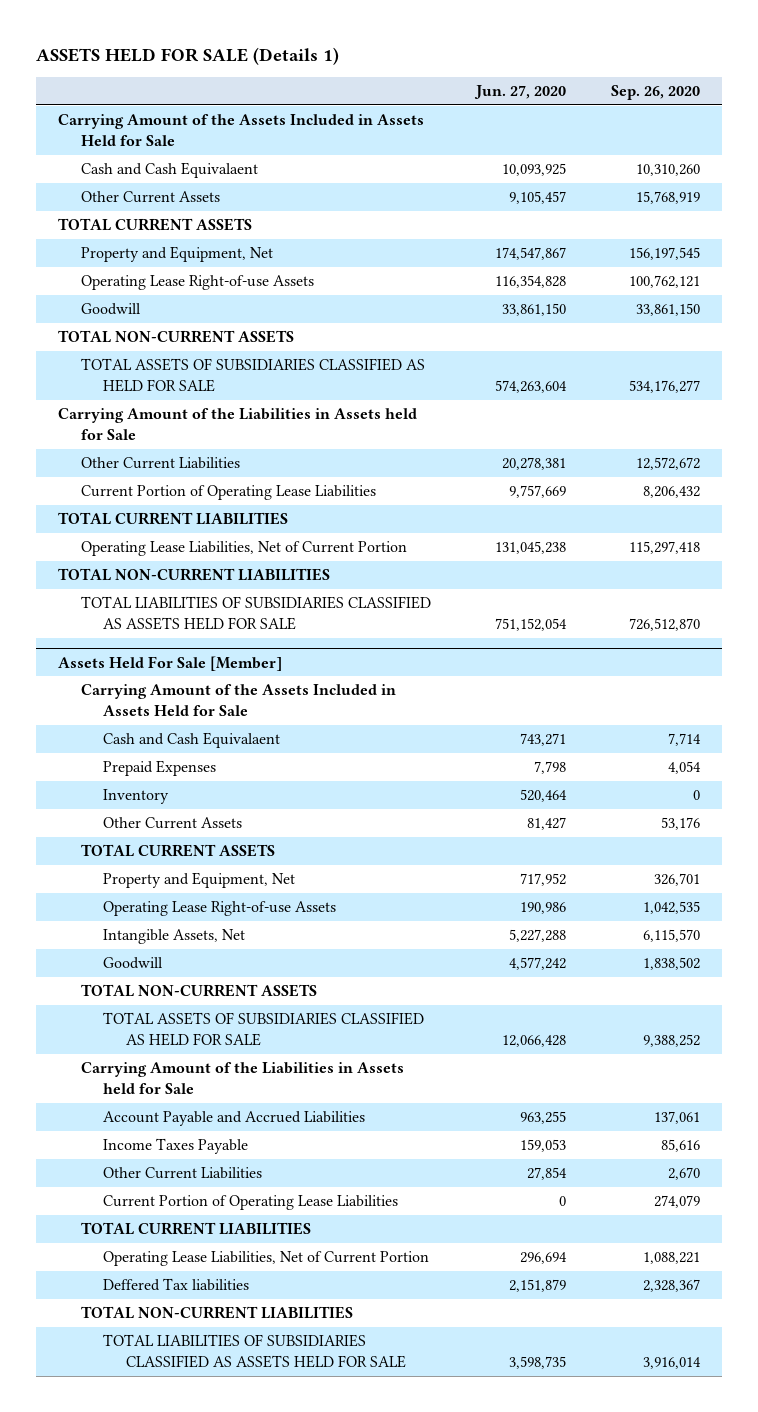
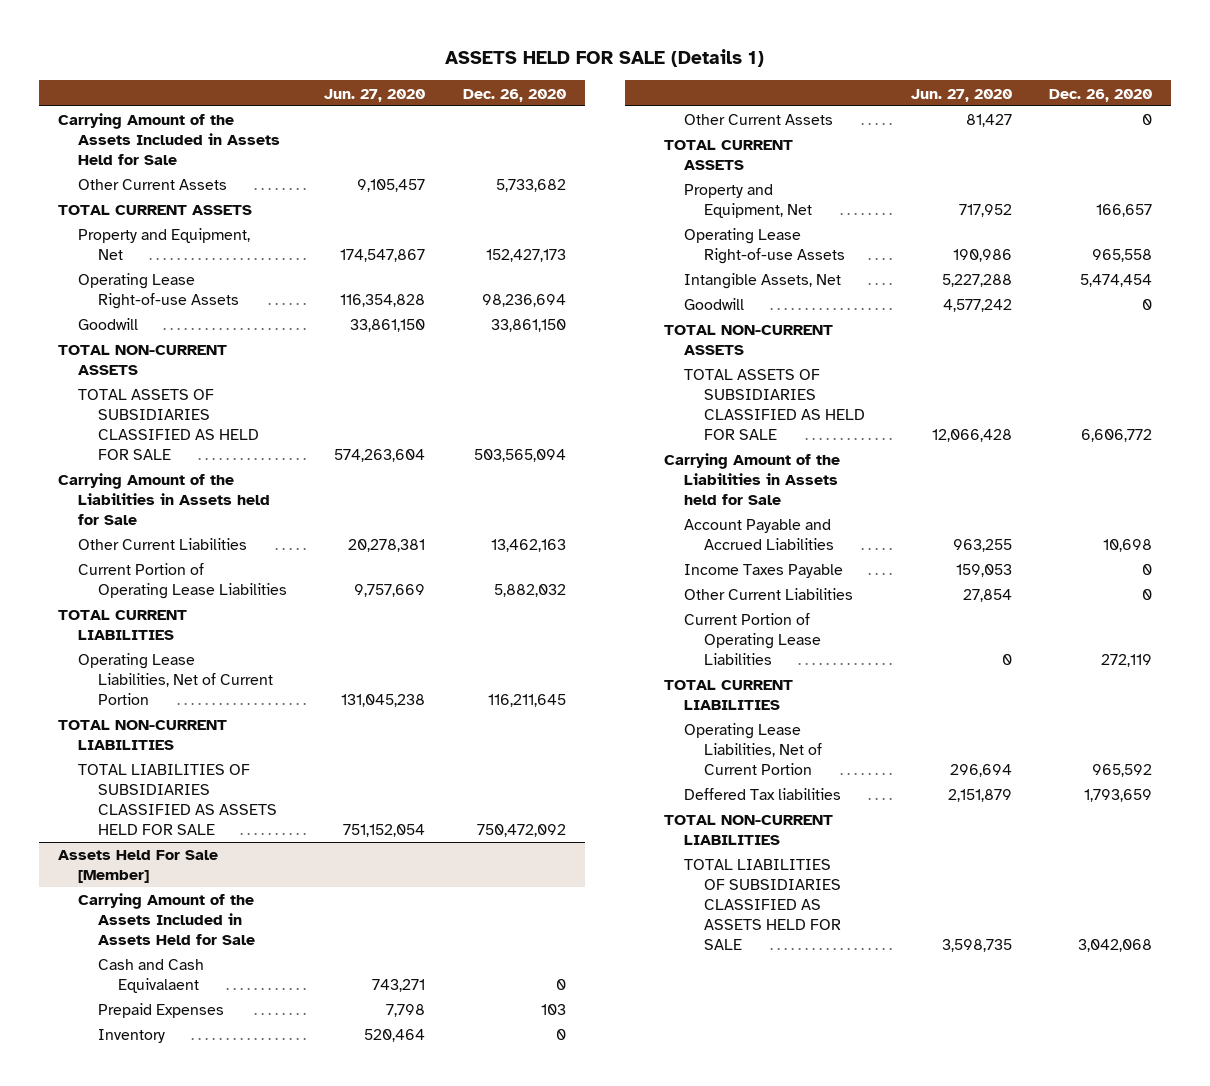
[610,84,700,100] Sep. 26, 2020 -> none
none -> [462,88,566,102] Dec. 26, 2020
[80,162,258,179] Cash and Cash Equivalaent -> none

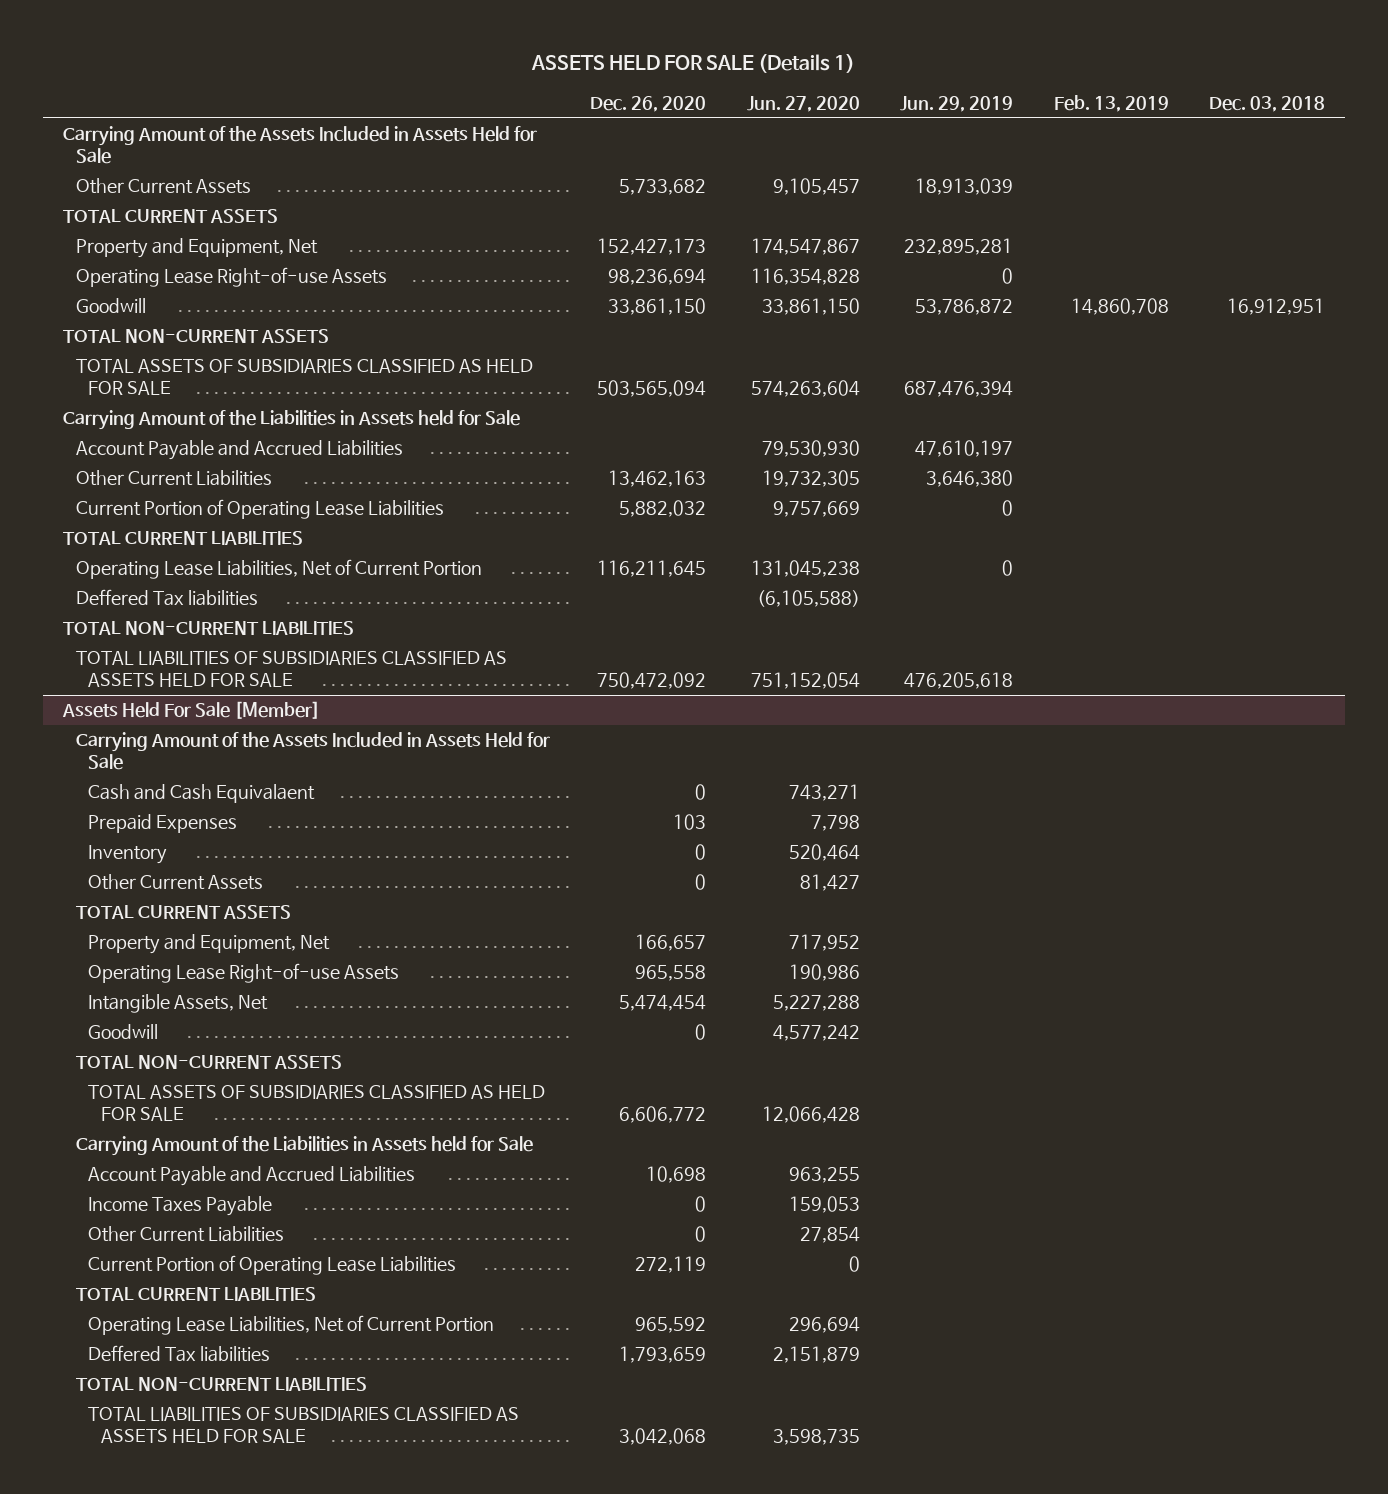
none -> [900,95,1014,112] Jun. 29, 2019
none -> [1053,94,1169,112] Feb. 13, 2019
none -> [1208,95,1325,112] Dec. 03, 2018
none -> [75,440,403,461] Account Payable and Accrued Liabilities
[348,539,426,553] 20,278,381 -> [761,470,860,488] 19,732,305
none -> [75,589,258,607] Deffered Tax liabilities

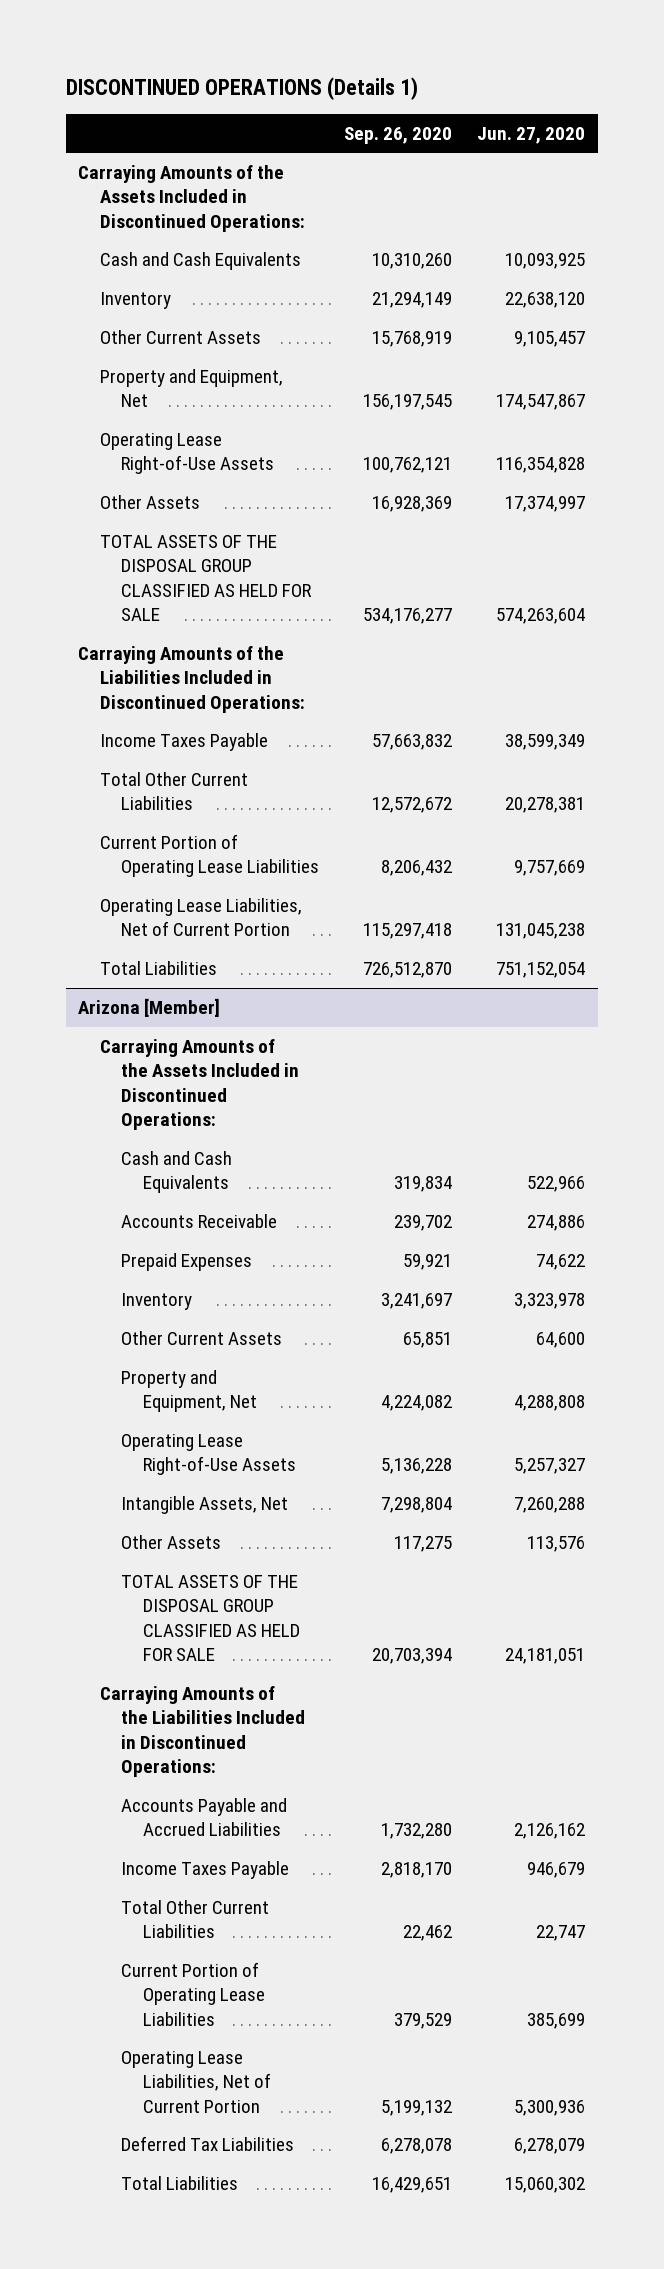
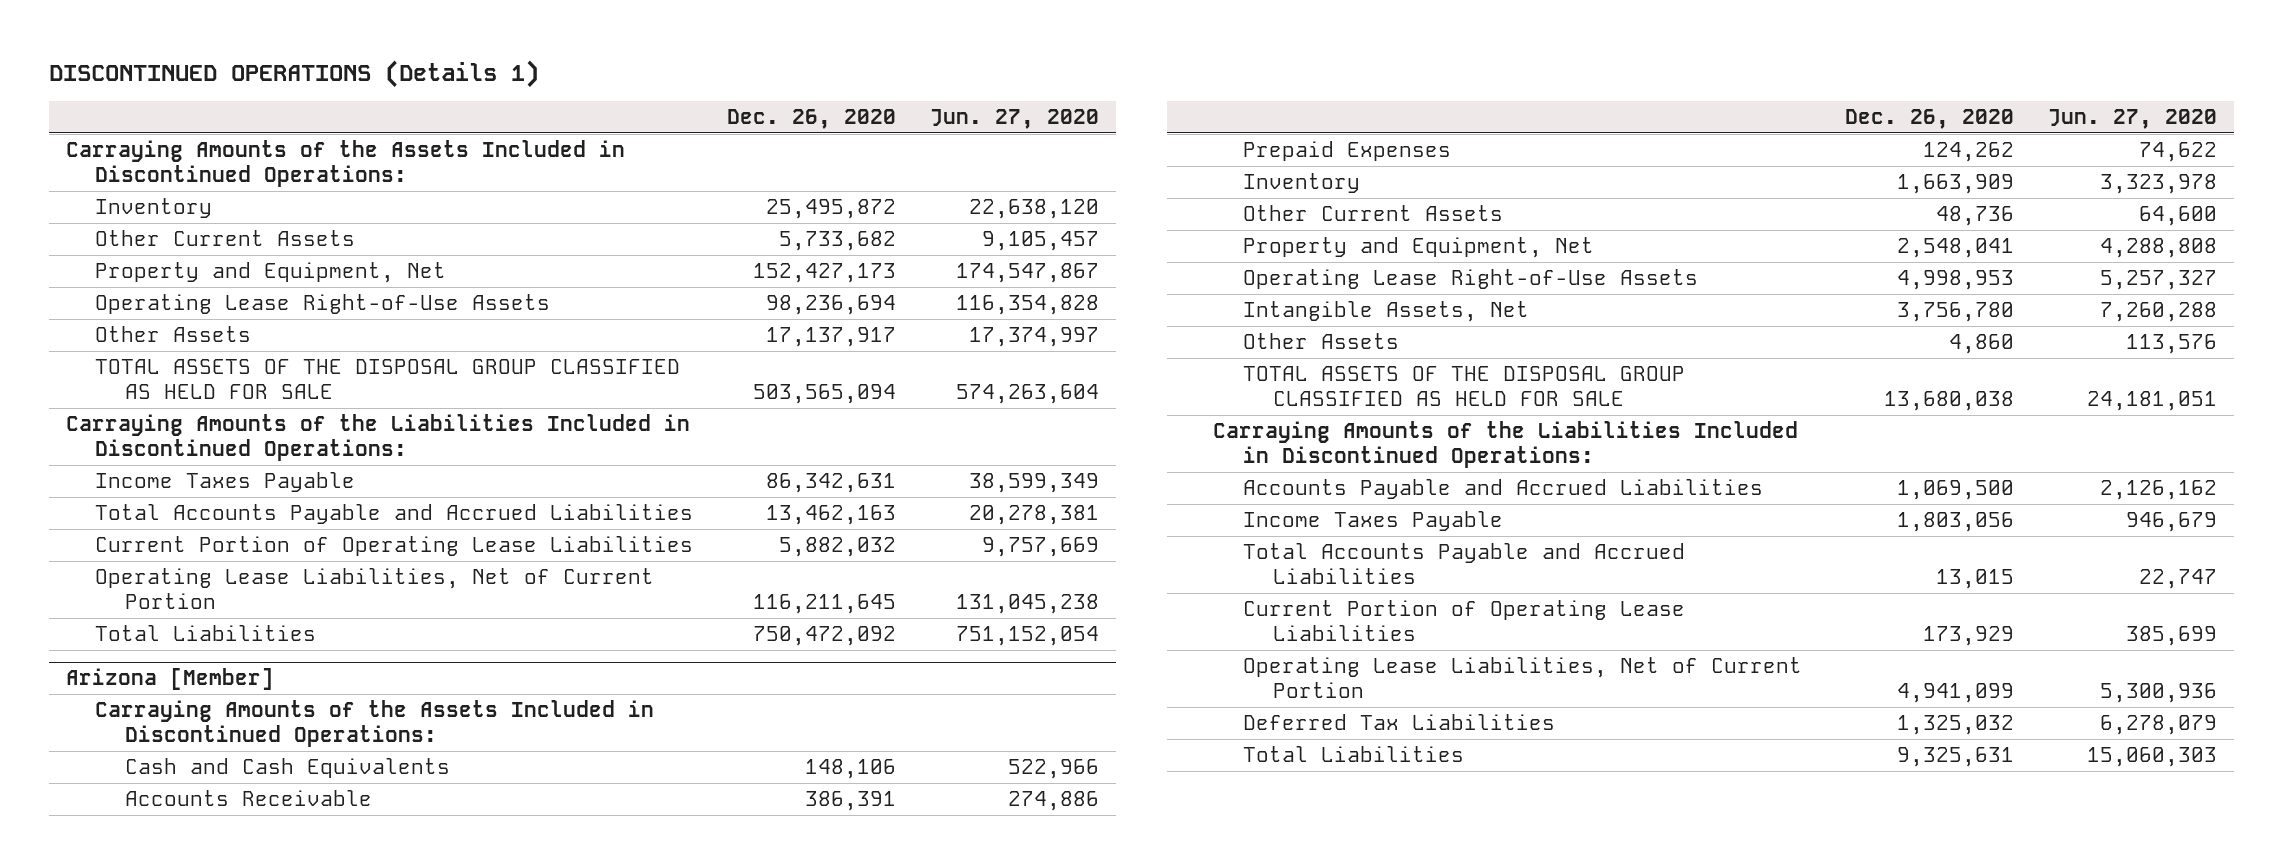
[344,126,453,144] Sep. 26, 2020 -> none
none -> [727,108,897,129] Dec. 26, 2020
[99,251,301,270] Cash and Cash Equivalents -> none
[99,771,248,811] Total Other Current Liabilities -> [95,503,694,524] Total Accounts Payable and Accrued Liabilities
[121,1899,270,1939] Total Other Current Liabilities -> [1243,542,1686,585] Total Accounts Payable and Accrued Liabilities
[505,2176,586,2193] 15,060,302 -> [2087,746,2218,767] 15,060,303

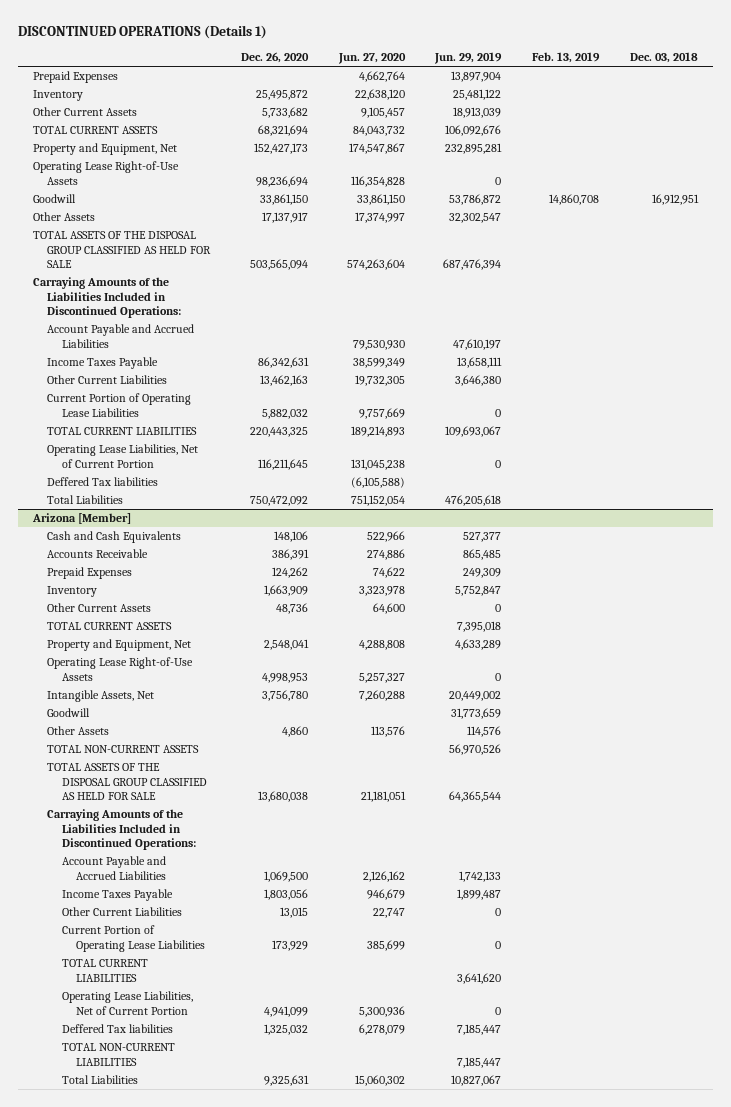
none -> [434,52,503,65] Jun. 29, 2019
none -> [532,52,601,64] Feb. 13, 2019
none -> [629,52,698,64] Dec. 03, 2018
[65,139,625,188] Carraying Amounts of the Assets Included in Discontinued Operations: -> none
none -> [33,71,119,84] Prepaid Expenses
none -> [33,126,159,135] TOTAL CURRENT ASSETS
none -> [33,194,77,204] Goodwill
none -> [47,324,195,348] Account Payable and Accrued Liabilities
[95,503,694,524] Total Accounts Payable and Accrued Liabilities -> none
none -> [47,375,168,385] Other Current Liabilities
none -> [47,427,198,436] TOTAL CURRENT LIABILITIES
none -> [47,477,159,487] Deffered Tax liabilities
[95,699,655,748] Carraying Amounts of the Assets Included in Discontinued Operations: -> none
none -> [47,622,173,631] TOTAL CURRENT ASSETS
none -> [47,708,91,718] Goodwill
none -> [47,745,200,754] TOTAL NON-CURRENT ASSETS
[2087,391,2218,412] 24,181,051 -> [360,791,406,803] 21,181,051
[1243,478,1764,499] Accounts Payable and Accrued Liabilities -> [61,856,166,880] Account Payable and Accrued Liabilities
[1243,542,1686,585] Total Accounts Payable and Accrued Liabilities -> [61,907,182,917] Other Current Liabilities
none -> [61,959,148,982] TOTAL CURRENT LIABILITIES
[1243,713,1556,730] Deferred Tax Liabilities -> [61,1024,173,1034] Deffered Tax liabilities
none -> [61,1043,175,1066] TOTAL NON-CURRENT LIABILITIES
[2087,746,2218,767] 15,060,303 -> [354,1075,405,1087] 15,060,302

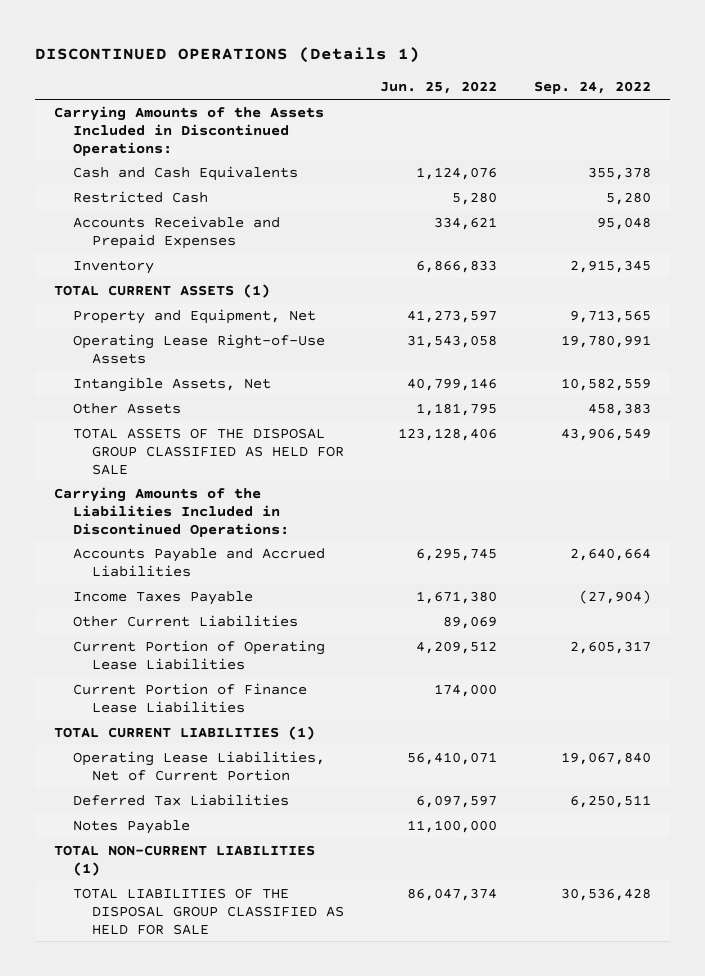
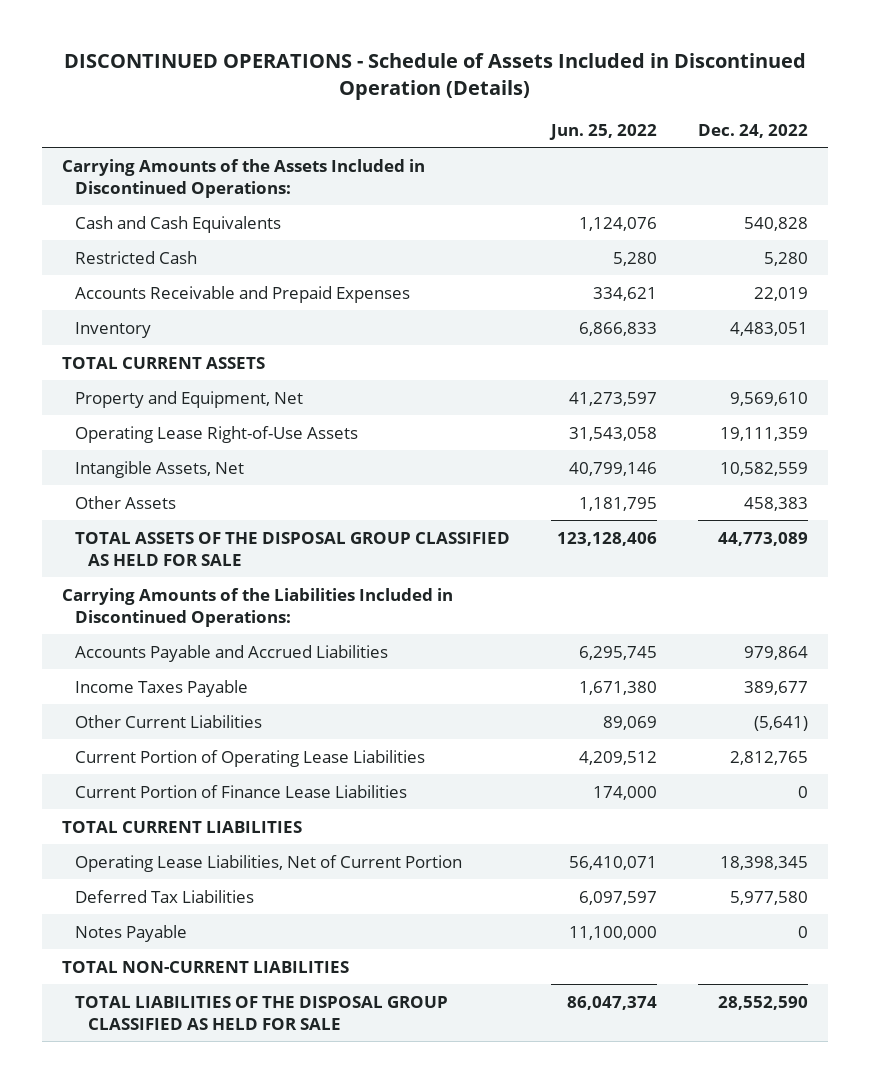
[35,47,421,64] DISCONTINUED OPERATIONS (Details 1) -> [63,53,806,100] DISCONTINUED OPERATIONS - Schedule of Assets Included in Discontinued Operation (Details)
[534,81,652,95] Sep. 24, 2022 -> none
none -> [697,123,808,138] Dec. 24, 2022
[53,283,270,298] TOTAL CURRENT ASSETS (1) -> [62,356,266,369] TOTAL CURRENT ASSETS
[53,725,315,740] TOTAL CURRENT LIABILITIES (1) -> [62,820,303,833] TOTAL CURRENT LIABILITIES
[53,844,315,876] TOTAL NON-CURRENT LIABILITIES (1) -> [62,960,350,973] TOTAL NON-CURRENT LIABILITIES

